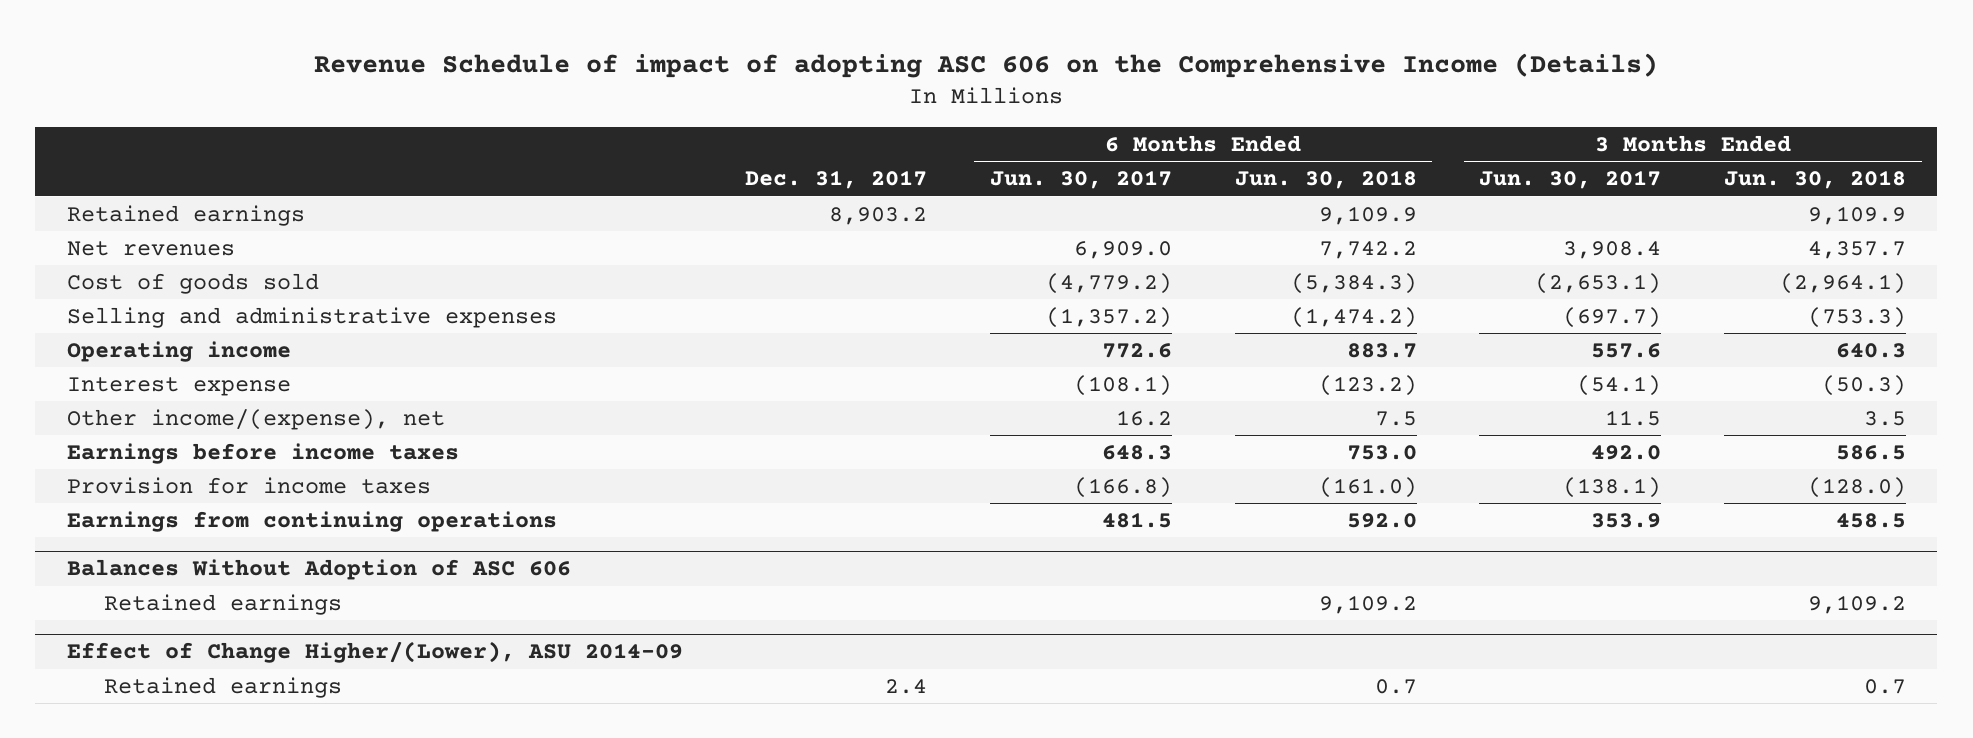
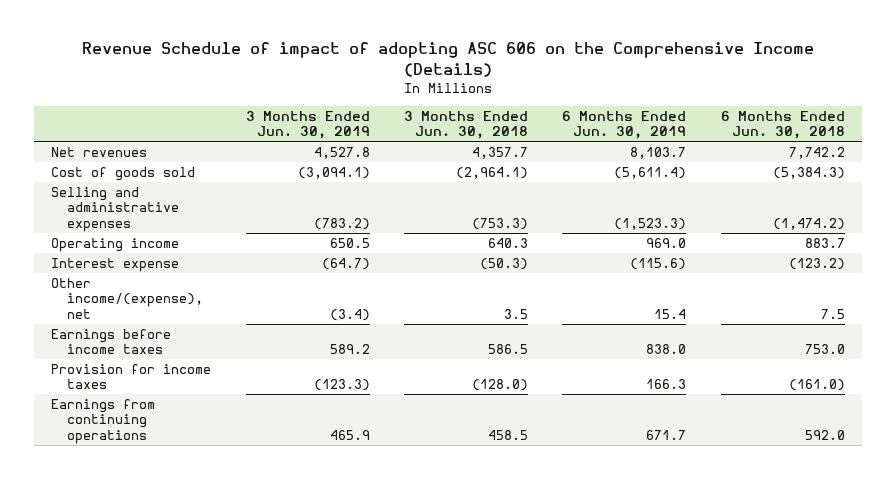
[745,170,928,190] Dec. 31, 2017 -> none
[989,170,1172,190] Jun. 30, 2017 -> none
[1479,170,1662,190] Jun. 30, 2017 -> none
none -> [245,111,370,140] 3 Months Ended Jun. 30, 2019
none -> [562,111,687,140] 6 Months Ended Jun. 30, 2019
[66,205,305,227] Retained earnings -> none
[66,559,571,581] Balances Without Adoption of ASC 606 -> none
[104,594,343,616] Retained earnings -> none
[66,641,683,664] Effect of Change Higher/(Lower), ASU 2014-09 -> none
[104,677,343,699] Retained earnings -> none

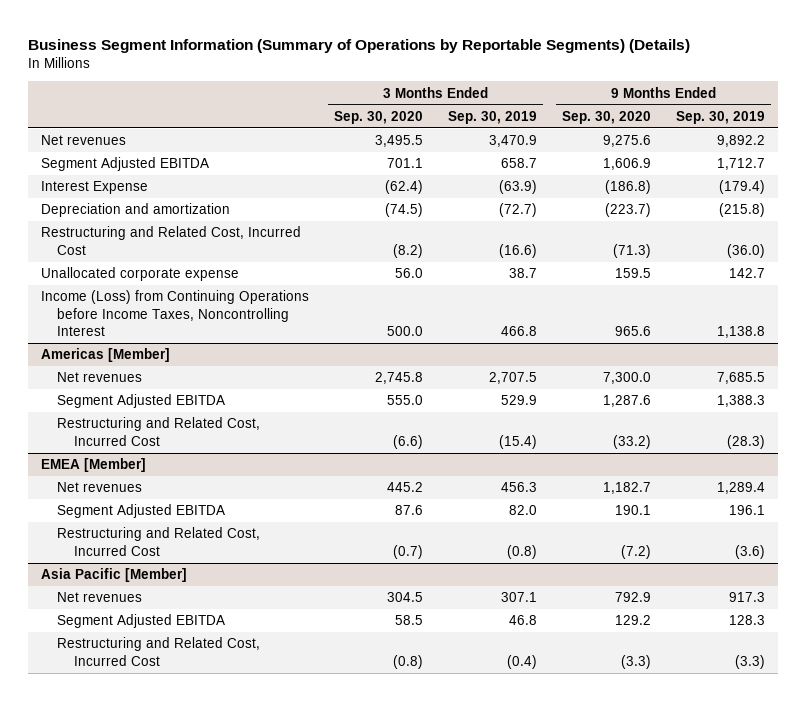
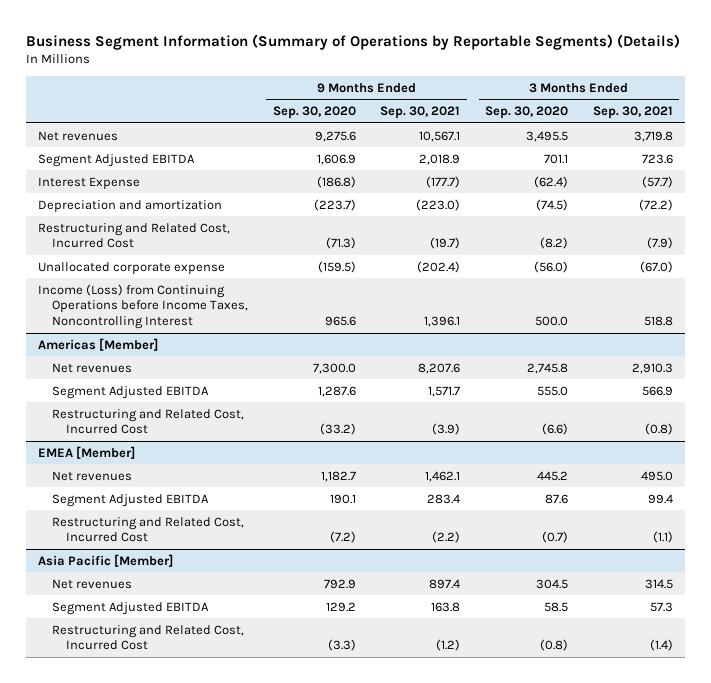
[448,110,538,124] Sep. 30, 2019 -> none
[676,110,766,124] Sep. 30, 2019 -> none
none -> [380,106,461,120] Sep. 30, 2021
none -> [592,106,673,120] Sep. 30, 2021
[395,268,424,279] 56.0 -> [534,260,569,273] (56.0)
[615,268,652,279] 159.5 -> [317,260,356,273] (159.5)

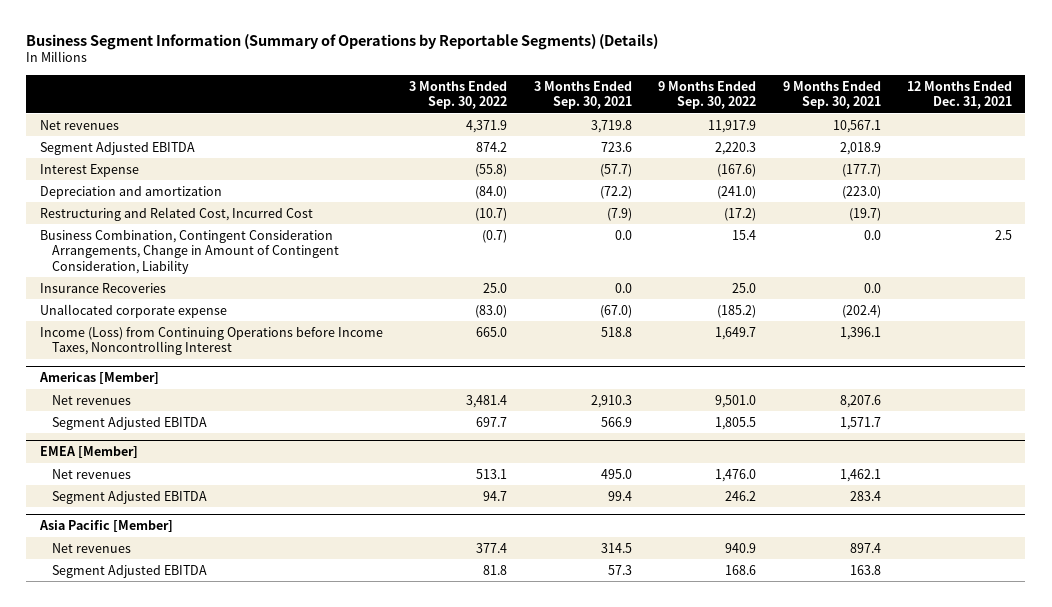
[272,106,356,120] Sep. 30, 2020 -> none
[485,106,569,120] Sep. 30, 2020 -> none
none -> [409,80,508,110] 3 Months Ended Sep. 30, 2022
none -> [658,80,757,110] 9 Months Ended Sep. 30, 2022
none -> [907,80,1013,110] 12 Months Ended Dec. 31, 2021
none -> [39,229,339,274] Business Combination, Contingent Consideration Arrangements, Change in Amount of Contingent Consideration, Liability
none -> [39,282,166,293] Insurance Recoveries
[51,408,244,435] Restructuring and Related Cost, Incurred Cost -> none
[51,516,244,543] Restructuring and Related Cost, Incurred Cost -> none
[51,624,244,651] Restructuring and Related Cost, Incurred Cost -> none

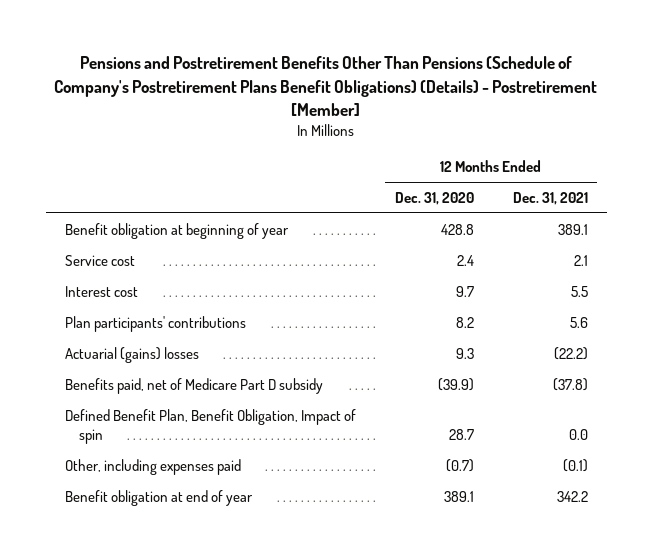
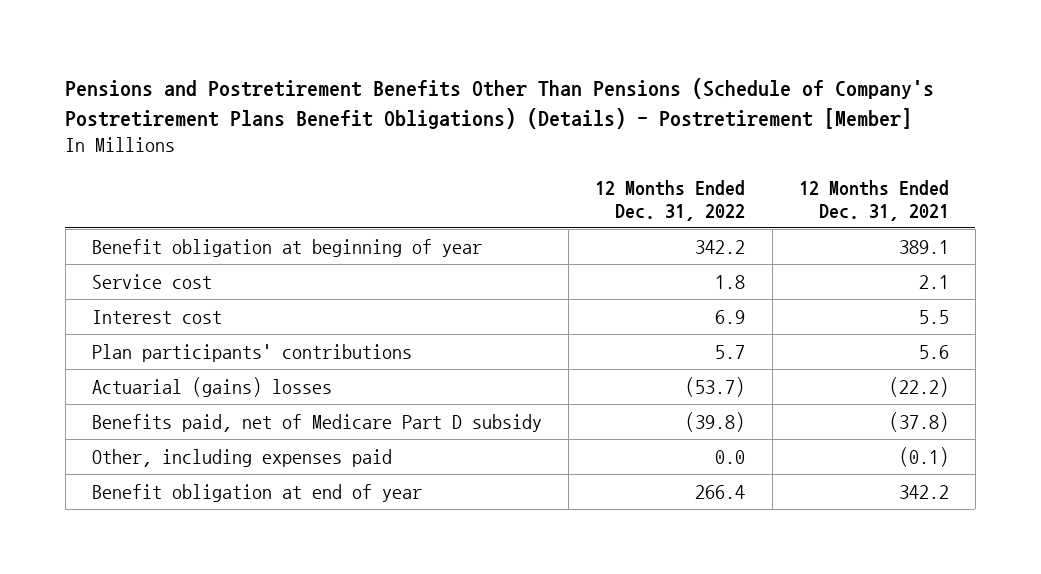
[394,192,474,206] Dec. 31, 2020 -> none
none -> [595,180,746,221] 12 Months Ended Dec. 31, 2022
[65,408,357,445] Defined Benefit Plan, Benefit Obligation, Impact of spin -> none

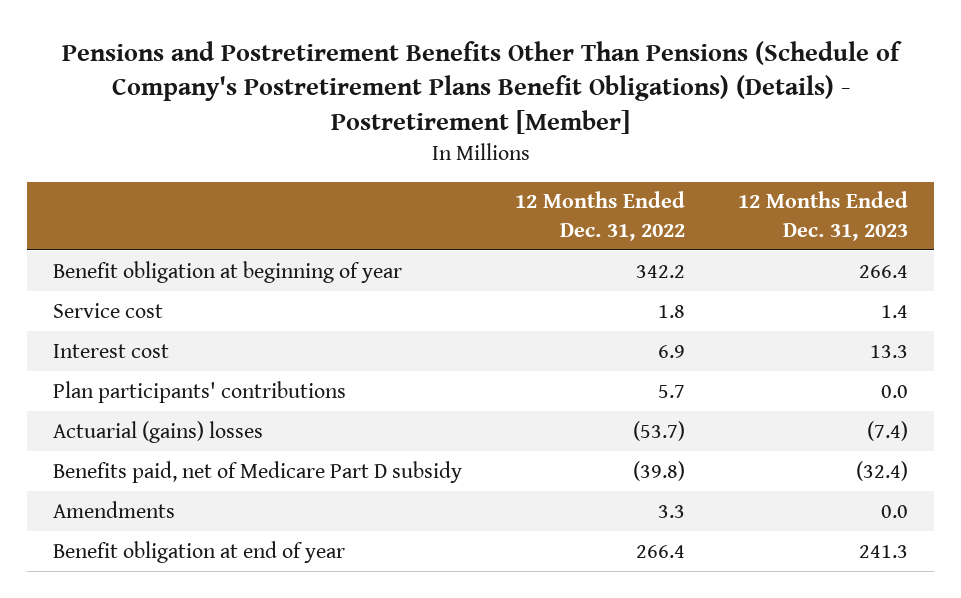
[798,180,949,221] 12 Months Ended Dec. 31, 2021 -> none
none -> [738,191,909,242] 12 Months Ended Dec. 31, 2023
[92,448,393,467] Other, including expenses paid -> none
none -> [53,500,176,518] Amendments

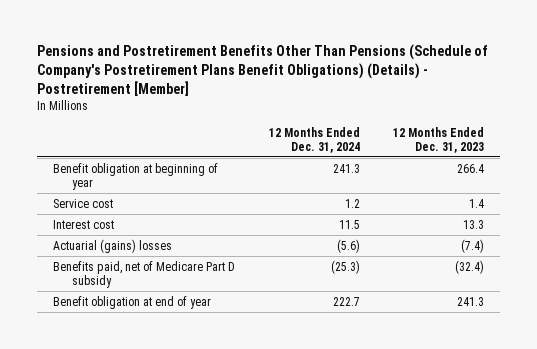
[515,191,686,242] 12 Months Ended Dec. 31, 2022 -> none
none -> [268,126,360,153] 12 Months Ended Dec. 31, 2024
[53,380,347,403] Plan participants' contributions -> none
[53,500,176,518] Amendments -> none

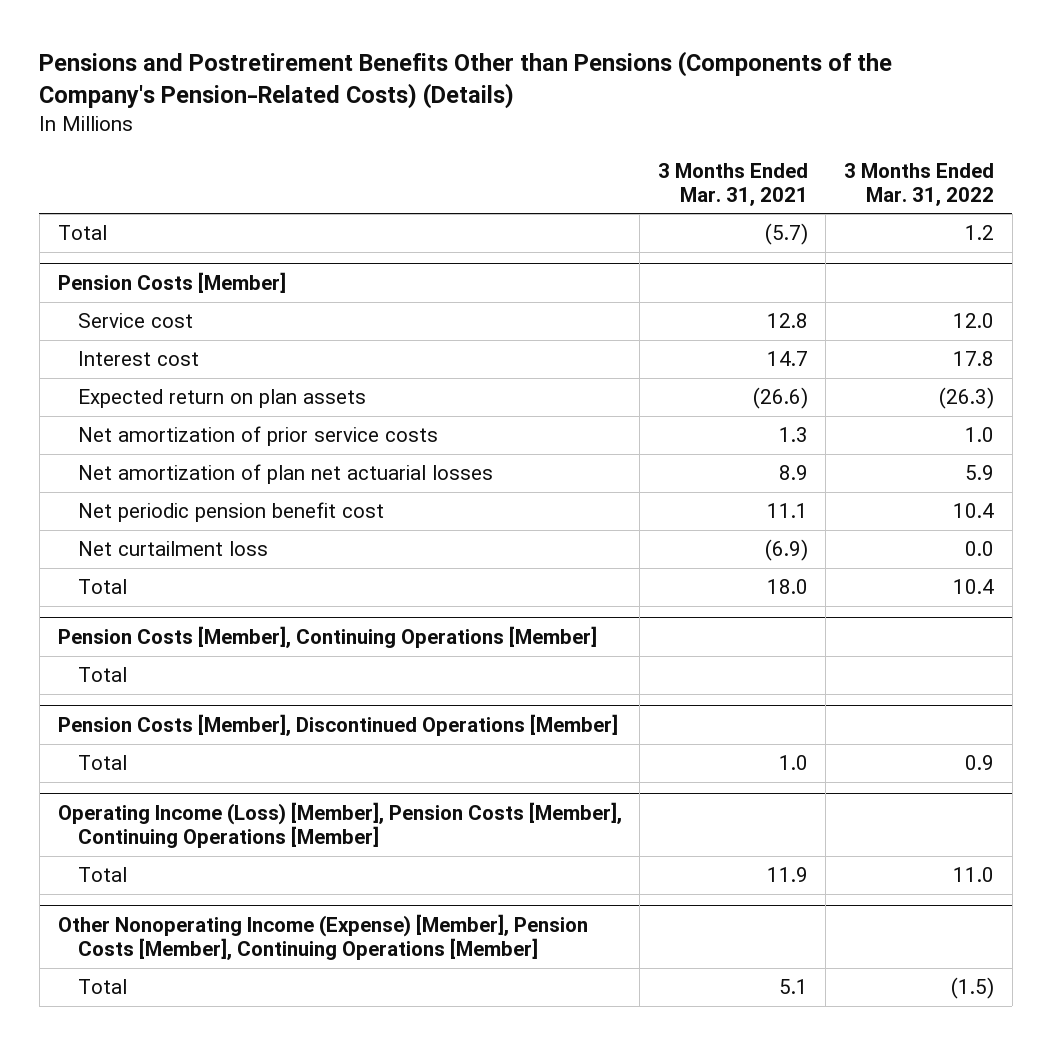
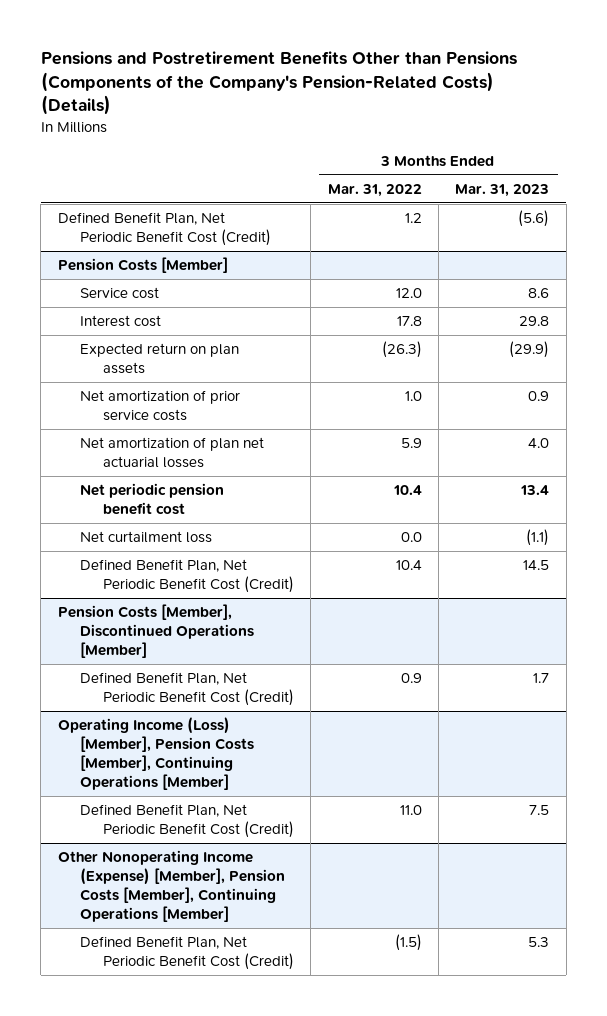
[657,162,808,206] 3 Months Ended Mar. 31, 2021 -> none
none -> [455,183,550,197] Mar. 31, 2023
[57,225,107,241] Total -> [57,212,272,247] Defined Benefit Plan, Net Periodic Benefit Cost (Credit)
[57,626,597,649] Pension Costs [Member], Continuing Operations [Member] -> none
[77,667,127,683] Total -> none
[77,579,127,595] Total -> [80,559,294,594] Defined Benefit Plan, Net Periodic Benefit Cost (Credit)
[77,755,127,771] Total -> [80,672,294,707] Defined Benefit Plan, Net Periodic Benefit Cost (Credit)
[77,867,127,883] Total -> [80,804,294,839] Defined Benefit Plan, Net Periodic Benefit Cost (Credit)
[77,979,127,995] Total -> [80,936,294,971] Defined Benefit Plan, Net Periodic Benefit Cost (Credit)

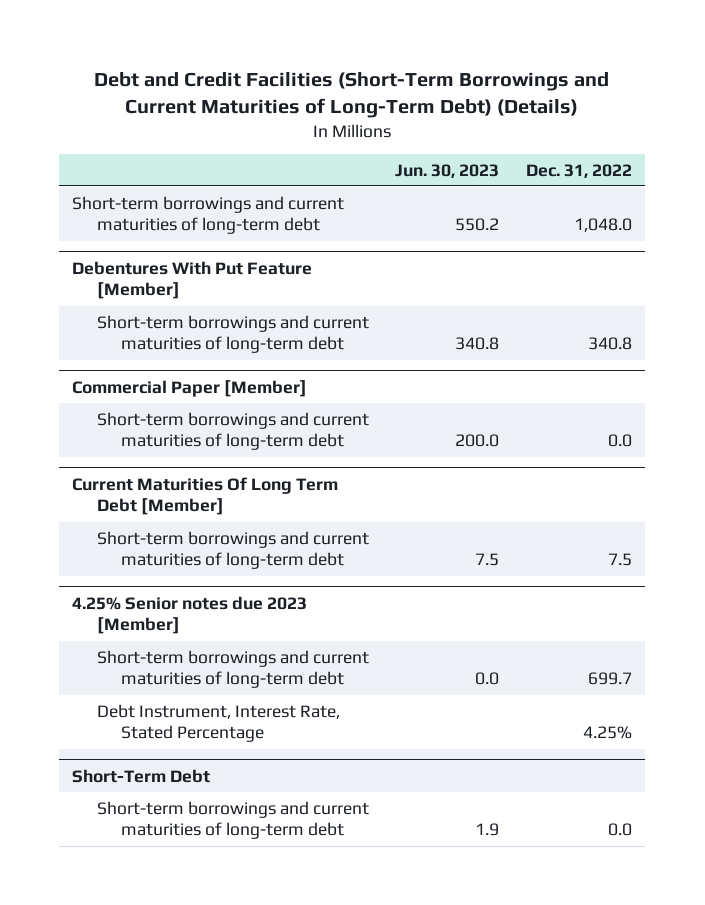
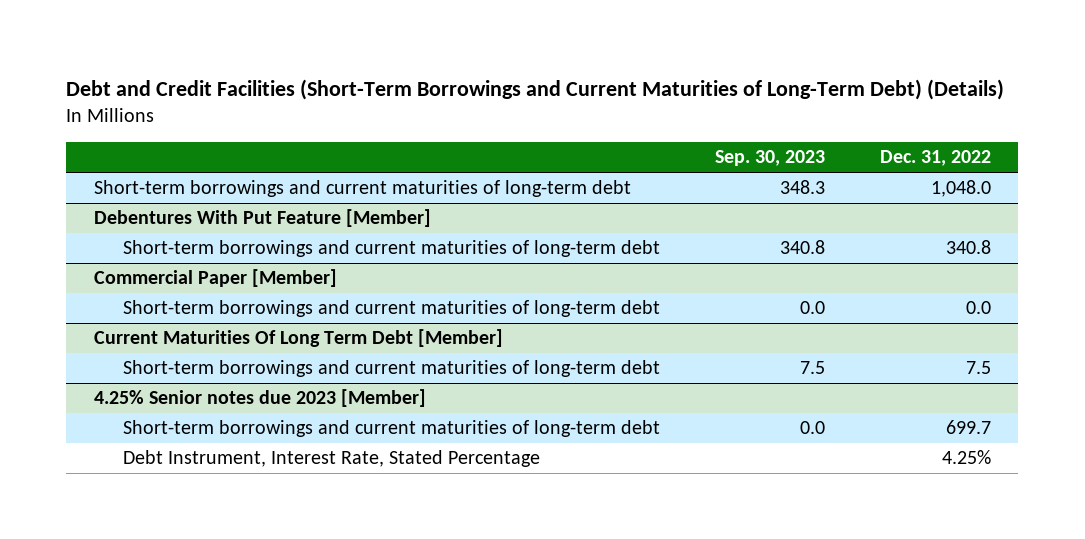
[395,163,500,178] Jun. 30, 2023 -> none
none -> [715,150,826,167] Sep. 30, 2023
[72,768,211,783] Short-Term Debt -> none
[96,800,369,840] Short-term borrowings and current maturities of long-term debt -> none

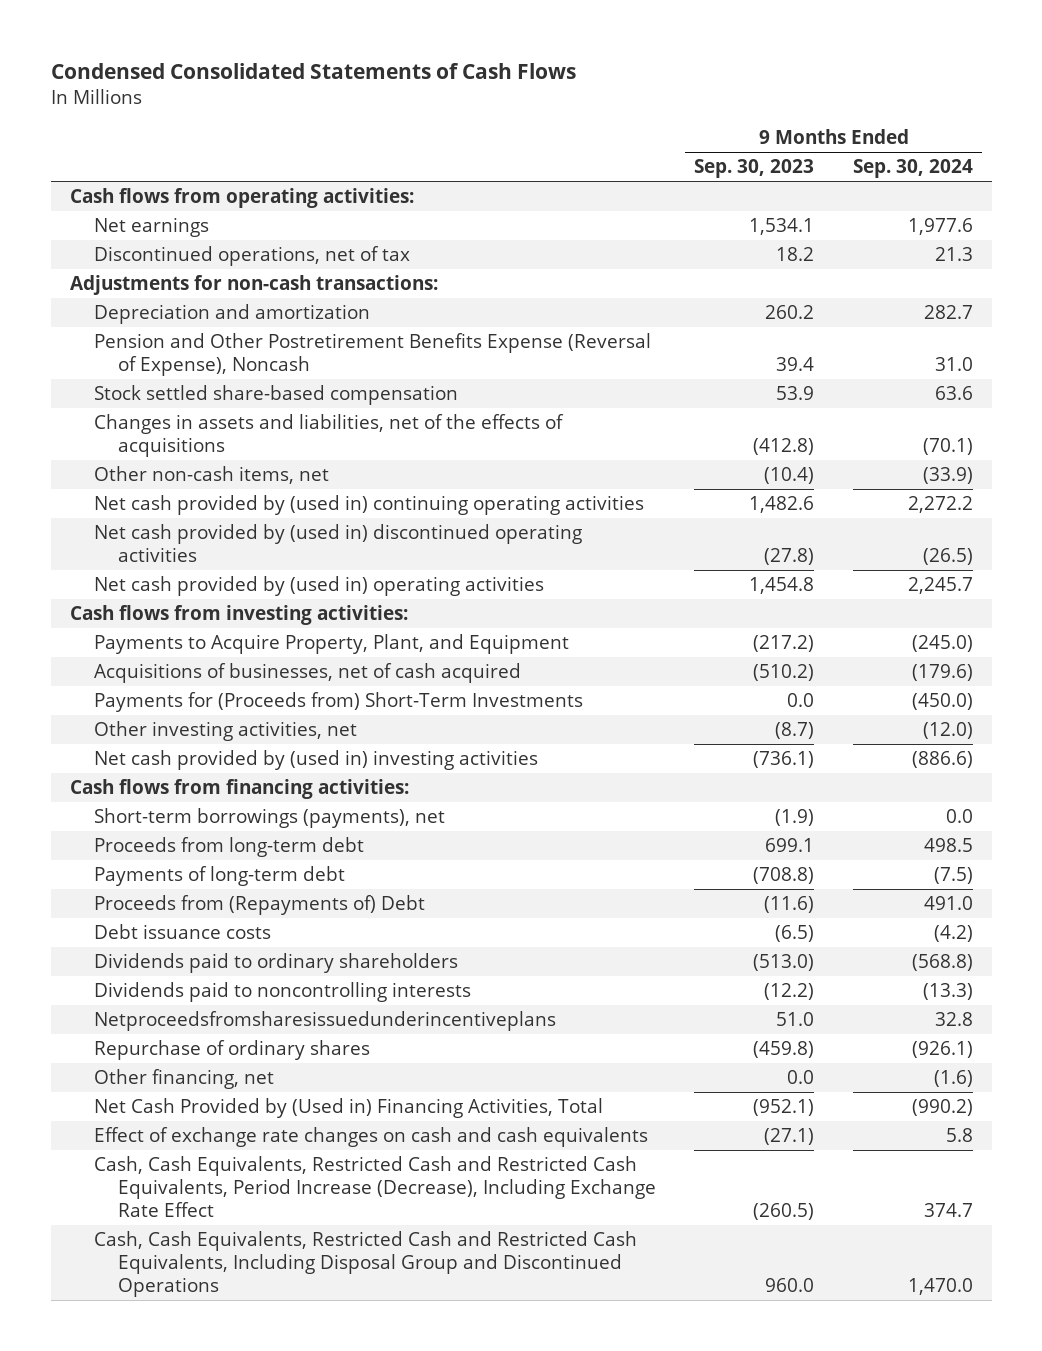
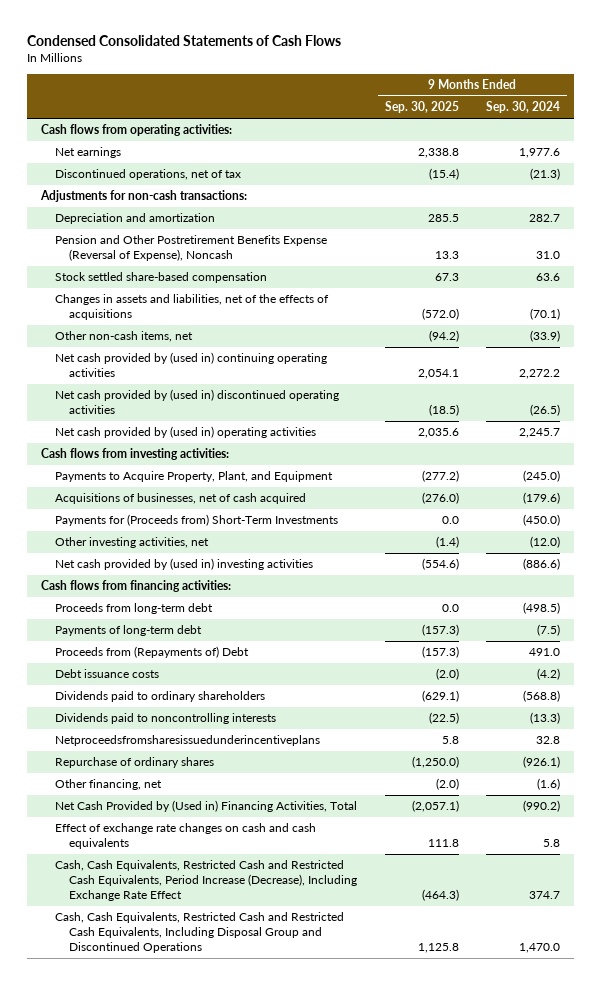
[694,159,815,179] Sep. 30, 2023 -> none
none -> [384,101,459,114] Sep. 30, 2025
[934,247,973,262] 21.3 -> [530,168,561,181] (21.3)
[93,808,445,829] Short-term borrowings (payments), net -> none
[923,838,973,853] 498.5 -> [523,602,561,615] (498.5)

